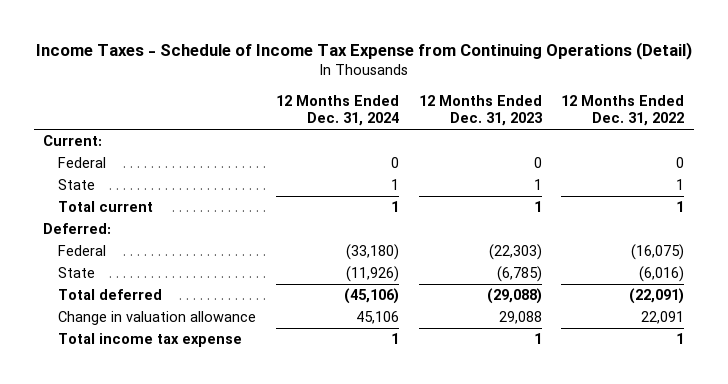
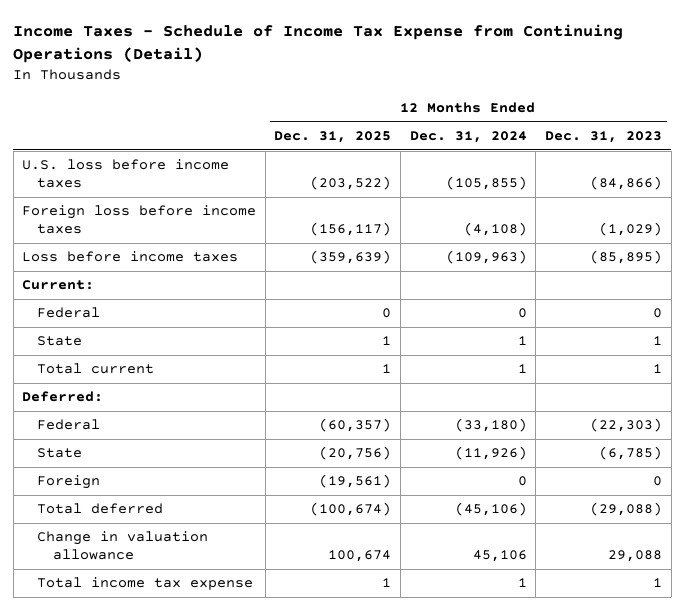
[561,94,685,127] 12 Months Ended Dec. 31, 2022 -> none
none -> [274,131,392,144] Dec. 31, 2025
none -> [22,159,230,189] U.S. loss before income taxes
none -> [22,205,257,235] Foreign loss before income taxes
none -> [22,251,239,263] Loss before income taxes
none -> [37,475,101,490] Foreign

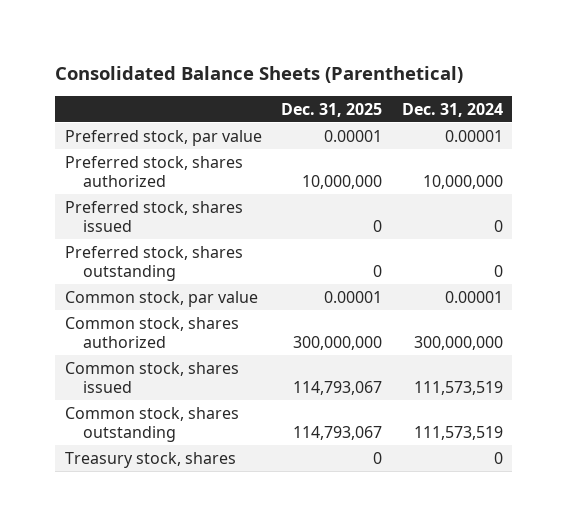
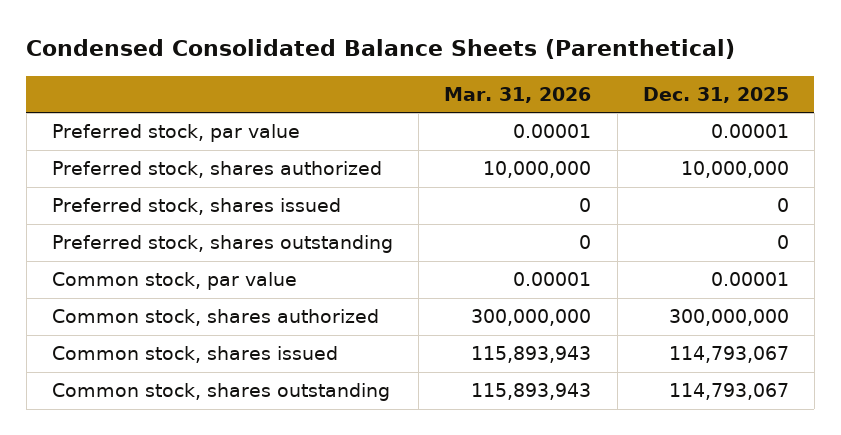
[55,65,464,83] Consolidated Balance Sheets (Parenthetical) -> [26,39,736,60] Condensed Consolidated Balance Sheets (Parenthetical)
[401,102,503,117] Dec. 31, 2024 -> none
none -> [444,86,592,103] Mar. 31, 2026
[64,451,236,468] Treasury stock, shares -> none

